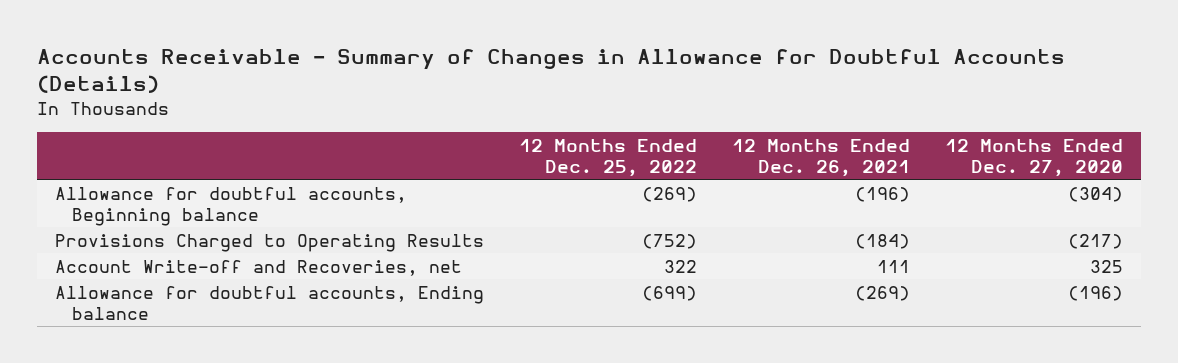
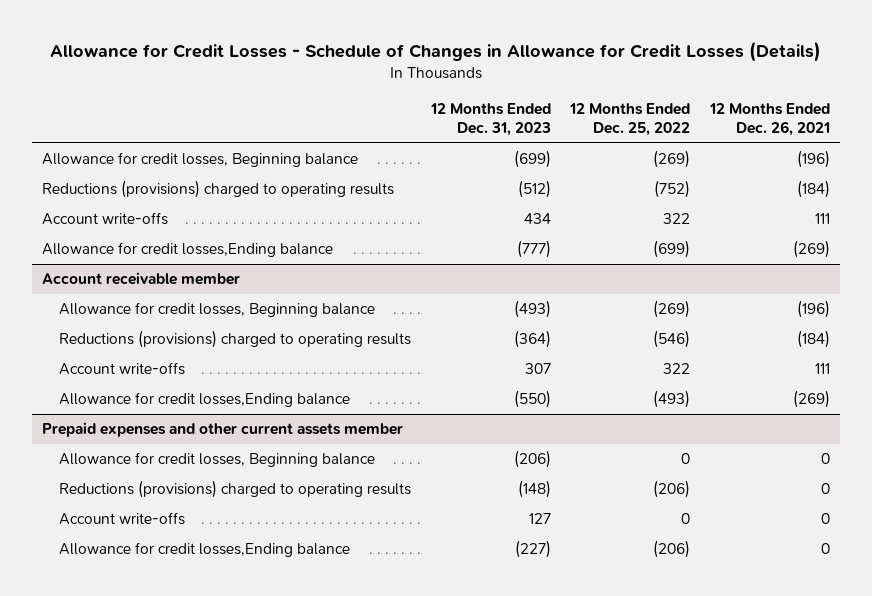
[37,49,1066,94] Accounts Receivable - Summary of Changes in Allowance for Doubtful Accounts (Details) -> [50,40,822,62] Allowance for Credit Losses - Schedule of Changes in Allowance for Credit Losses (Details)
[945,138,1124,177] 12 Months Ended Dec. 27, 2020 -> none
none -> [429,102,551,137] 12 Months Ended Dec. 31, 2023
[54,186,407,226] Allowance for doubtful accounts, Beginning balance -> [42,152,359,168] Allowance for credit losses, Beginning balance
[54,233,484,252] Provisions Charged to Operating Results -> [42,180,395,199] Reductions (provisions) charged to operating results
[54,259,462,276] Account Write-off and Recoveries, net -> [42,212,169,226] Account write-offs
[54,285,484,320] Allowance for doubtful accounts, Ending balance -> [42,242,334,258] Allowance for credit losses,Ending balance
none -> [42,272,241,286] Account receivable member
none -> [58,302,375,318] Allowance for credit losses, Beginning balance
none -> [58,330,411,349] Reductions (provisions) charged to operating results
none -> [58,362,185,376] Account write-offs
none -> [58,392,350,408] Allowance for credit losses,Ending balance
none -> [42,422,404,438] Prepaid expenses and other current assets member
none -> [58,452,375,468] Allowance for credit losses, Beginning balance
none -> [58,480,411,499] Reductions (provisions) charged to operating results
none -> [58,512,185,526] Account write-offs
none -> [58,542,350,558] Allowance for credit losses,Ending balance

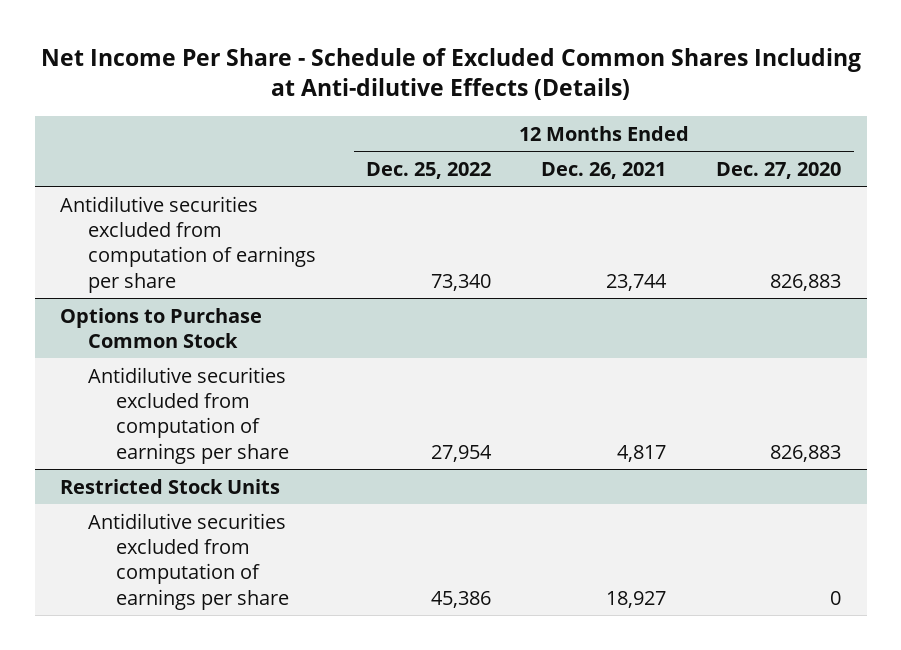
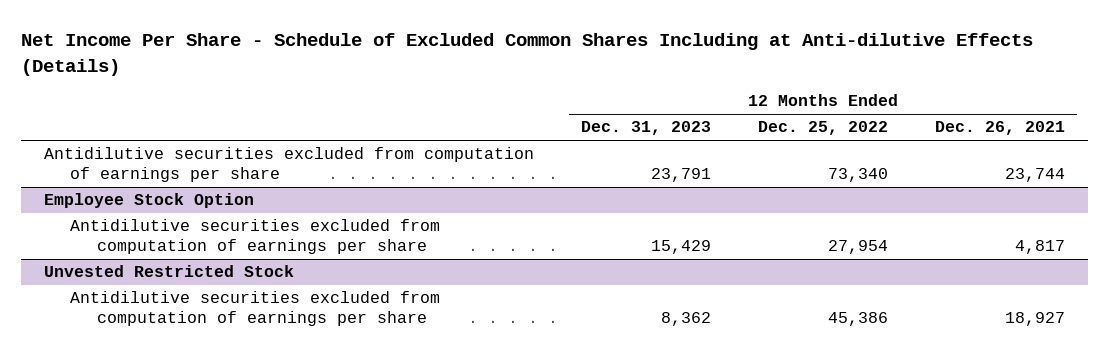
[716,161,842,179] Dec. 27, 2020 -> none
none -> [581,121,712,136] Dec. 31, 2023
[59,307,262,348] Options to Purchase Common Stock -> [44,193,255,209] Employee Stock Option
[59,478,280,494] Restricted Stock Units -> [44,265,295,278] Unvested Restricted Stock

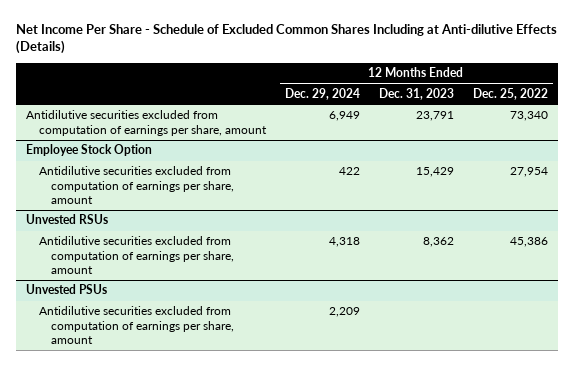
[934,121,1065,136] Dec. 26, 2021 -> none
none -> [284,87,360,100] Dec. 29, 2024
[44,147,535,183] Antidilutive securities excluded from computation of earnings per share -> [25,110,267,136] Antidilutive securities excluded from computation of earnings per share, amount
[70,219,441,255] Antidilutive securities excluded from computation of earnings per share -> [38,166,235,204] Antidilutive securities excluded from computation of earnings per share, amount
[44,265,295,278] Unvested Restricted Stock -> [25,214,108,225] Unvested RSUs
[70,291,441,327] Antidilutive securities excluded from computation of earnings per share -> [38,236,235,274] Antidilutive securities excluded from computation of earnings per share, amount
none -> [25,284,107,295] Unvested PSUs
none -> [38,306,235,344] Antidilutive securities excluded from computation of earnings per share, amount

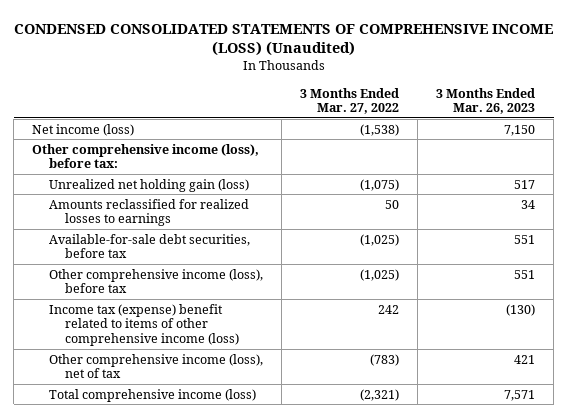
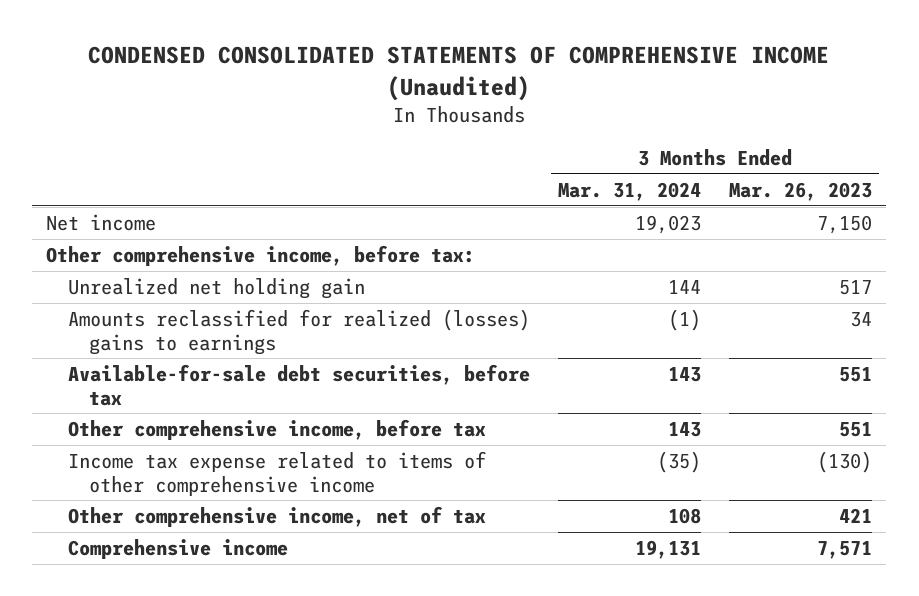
[13,23,553,57] CONDENSED CONSOLIDATED STATEMENTS OF COMPREHENSIVE INCOME (LOSS) (Unaudited) -> [88,46,830,101] CONDENSED CONSOLIDATED STATEMENTS OF COMPREHENSIVE INCOME (Unaudited)
[300,87,400,115] 3 Months Ended Mar. 27, 2022 -> none
none -> [557,181,701,201] Mar. 31, 2024
[32,123,135,136] Net income (loss) -> [46,214,157,232] Net income
[32,143,260,169] Other comprehensive income (loss), before tax: -> [46,245,476,267] Other comprehensive income, before tax:
[48,178,249,192] Unrealized net holding gain (loss) -> [67,278,365,300] Unrealized net holding gain
[48,198,249,227] Amounts reclassified for realized losses to earnings -> [67,309,530,355] Amounts reclassified for realized (losses) gains to earnings
[48,268,263,294] Other comprehensive income (loss), before tax -> [67,419,486,441] Other comprehensive income, before tax
[48,303,240,347] Income tax (expense) benefit related to items of other comprehensive income (loss) -> [67,451,486,496] Income tax expense related to items of other comprehensive income
[48,353,263,379] Other comprehensive income (loss), net of tax -> [67,506,486,528] Other comprehensive income, net of tax
[48,388,256,402] Total comprehensive income (loss) -> [67,539,288,560] Comprehensive income

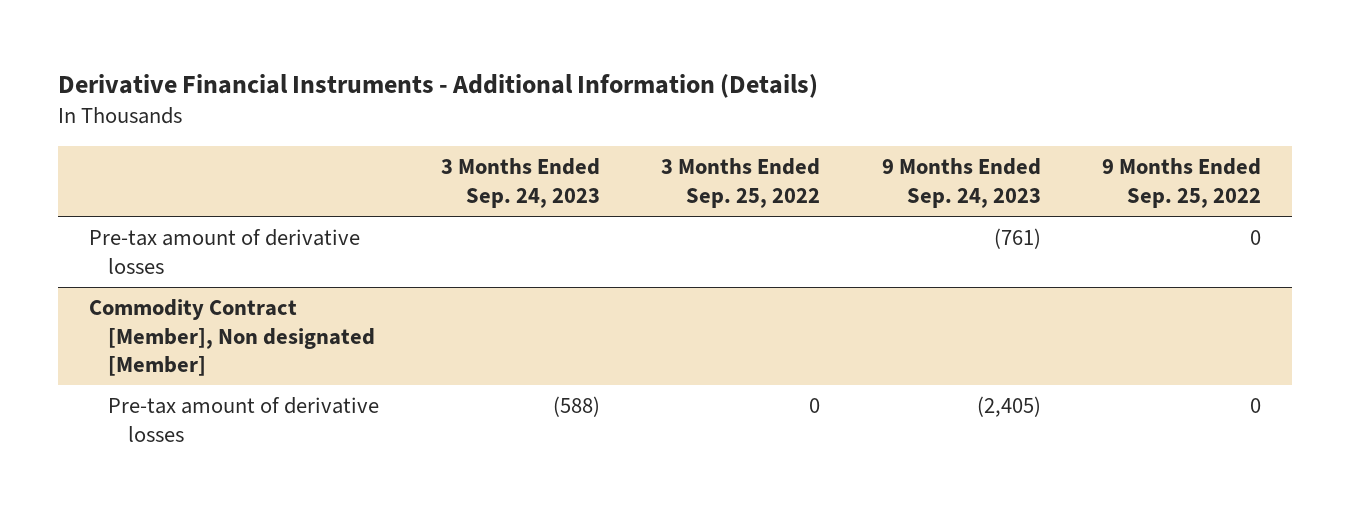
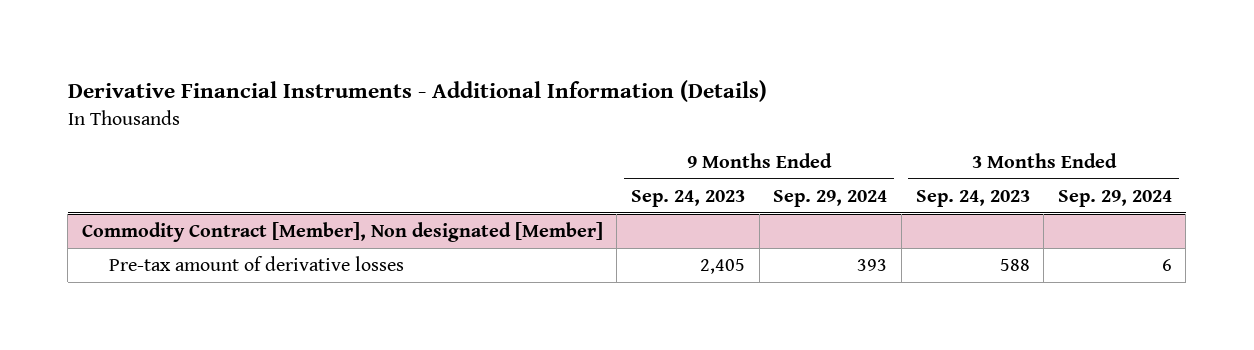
[661,158,821,208] 3 Months Ended Sep. 25, 2022 -> none
[1102,158,1262,208] 9 Months Ended Sep. 25, 2022 -> none
none -> [773,189,888,207] Sep. 29, 2024
none -> [1057,189,1172,207] Sep. 29, 2024
[88,229,360,274] Pre-tax amount of derivative losses -> none
[552,396,600,418] (588) -> [999,259,1030,272] 588
[976,396,1041,418] (2,405) -> [700,259,746,275] 2,405

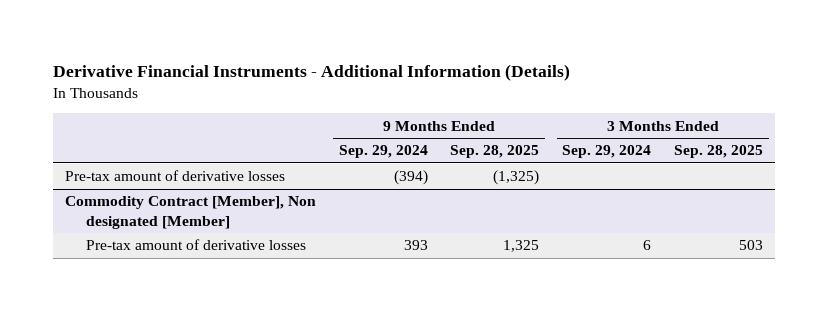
[631,189,746,207] Sep. 24, 2023 -> none
[915,189,1030,207] Sep. 24, 2023 -> none
none -> [450,145,540,159] Sep. 28, 2025
none -> [674,145,764,159] Sep. 28, 2025
none -> [64,170,285,182] Pre-tax amount of derivative losses

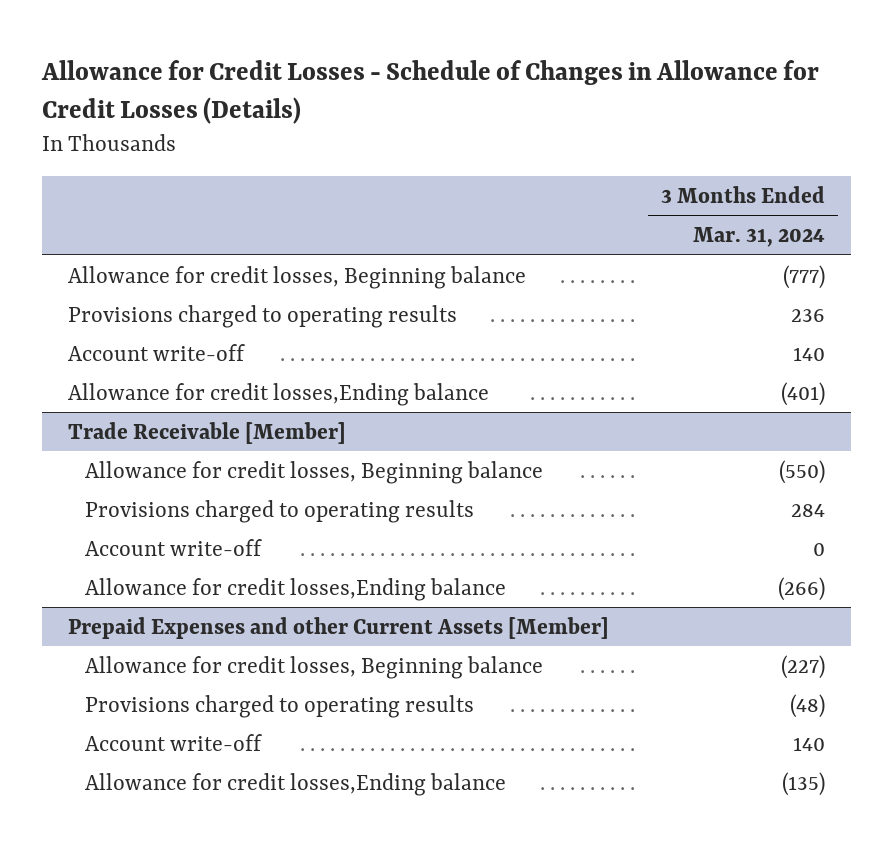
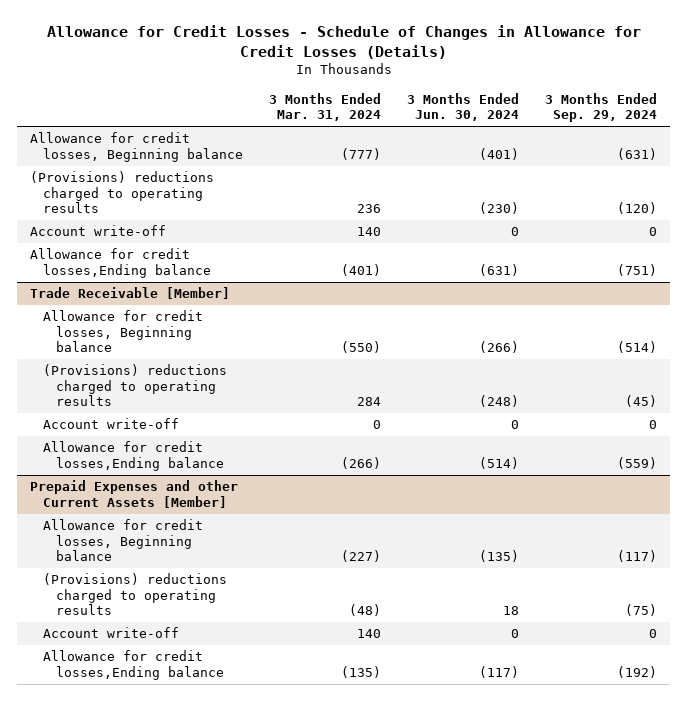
none -> [407,92,520,122] 3 Months Ended Jun. 30, 2024
none -> [545,92,658,123] 3 Months Ended Sep. 29, 2024
[67,304,457,328] Provisions charged to operating results -> [30,171,215,214] (Provisions) reductions charged to operating results
[85,499,475,523] Provisions charged to operating results -> [43,364,228,407] (Provisions) reductions charged to operating results
[85,694,475,718] Provisions charged to operating results -> [43,573,228,616] (Provisions) reductions charged to operating results

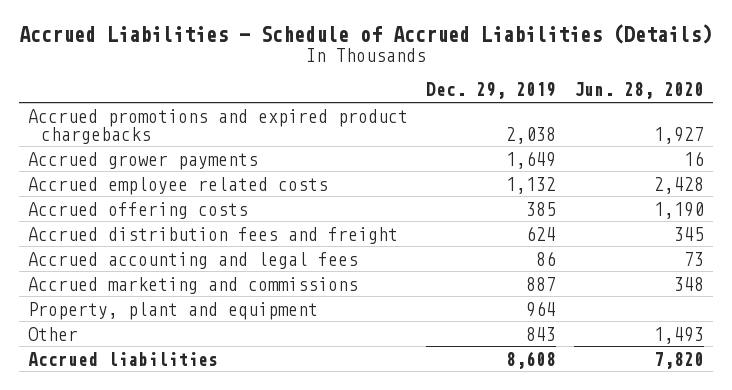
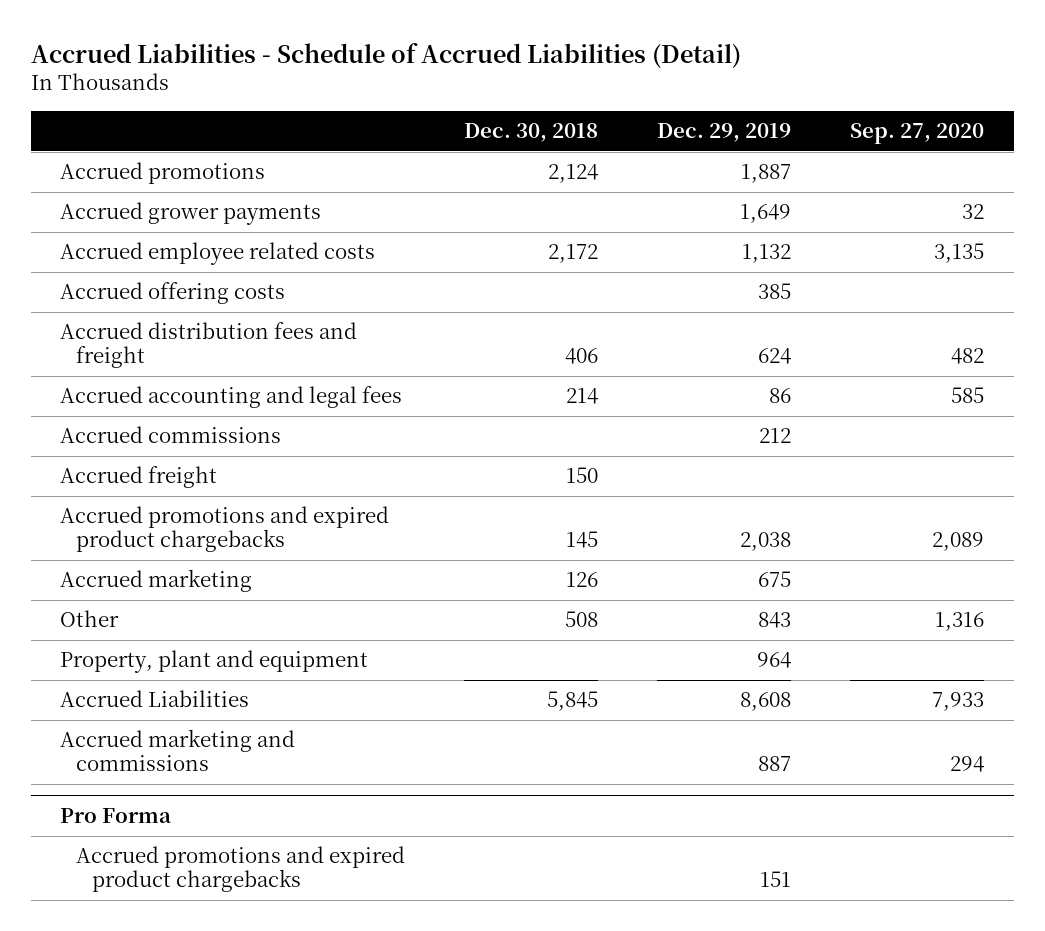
[18,24,712,45] Accrued Liabilities - Schedule of Accrued Liabilities (Details) -> [30,42,741,68] Accrued Liabilities - Schedule of Accrued Liabilities (Detail)
[573,82,704,100] Jun. 28, 2020 -> none
none -> [464,123,599,143] Dec. 30, 2018
none -> [850,123,985,145] Sep. 27, 2020
none -> [60,162,266,185] Accrued promotions
none -> [60,426,282,444] Accrued commissions
none -> [60,466,218,489] Accrued freight
[28,108,409,144] Accrued promotions and expired product chargebacks -> [60,506,390,553] Accrued promotions and expired product chargebacks
none -> [60,569,253,593] Accrued marketing
[28,301,319,320] Property, plant and equipment -> [60,650,369,674] Property, plant and equipment
[28,351,219,366] Accrued liabilities -> [60,690,250,708] Accrued Liabilities
[28,276,359,294] Accrued marketing and commissions -> [60,729,296,772] Accrued marketing and commissions
none -> [60,808,172,824] Pro Forma
none -> [76,846,406,893] Accrued promotions and expired product chargebacks

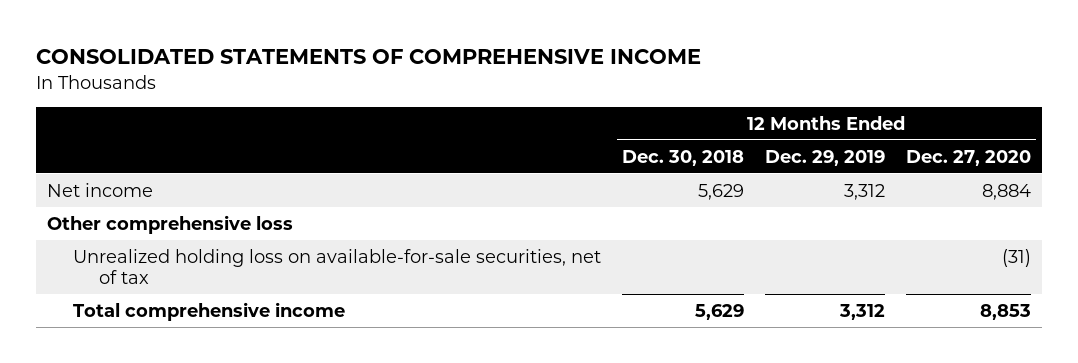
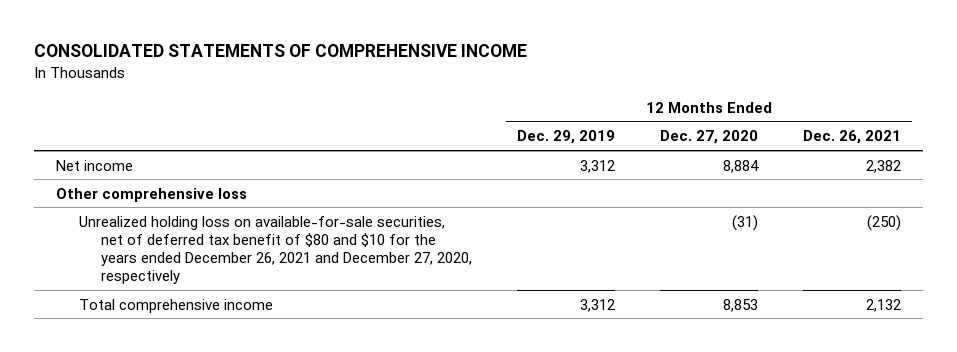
[621,149,744,166] Dec. 30, 2018 -> none
none -> [802,130,901,145] Dec. 26, 2021
[72,248,601,285] Unrealized holding loss on available-for-sale securities, net of tax -> [78,215,473,284] Unrealized holding loss on available-for-sale securities, net of deferred tax benefit of $80 and $10 for the years ended December 26, 2021 and December 27, 2020, respectively

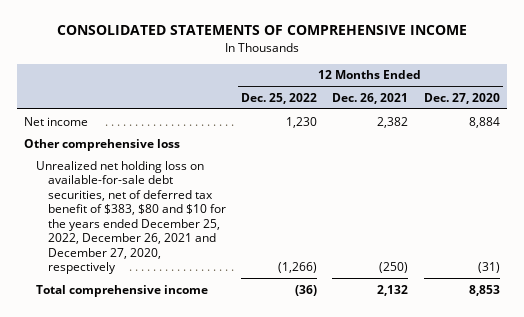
[517,130,616,145] Dec. 29, 2019 -> none
none -> [241,92,318,104] Dec. 25, 2022
[78,215,473,284] Unrealized holding loss on available-for-sale securities, net of deferred tax benefit of $80 and $10 for the years ended December 26, 2021 and December 27, 2020, respectively -> [36,160,227,275] Unrealized net holding loss on available-for-sale debt securities, net of deferred tax benefit of $383, $80 and $10 for the years ended December 25, 2022, December 26, 2021 and December 27, 2020, respectively

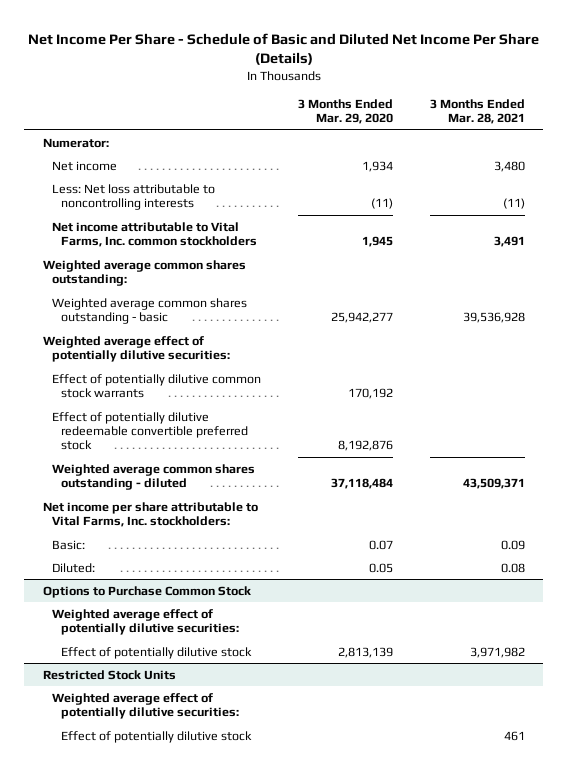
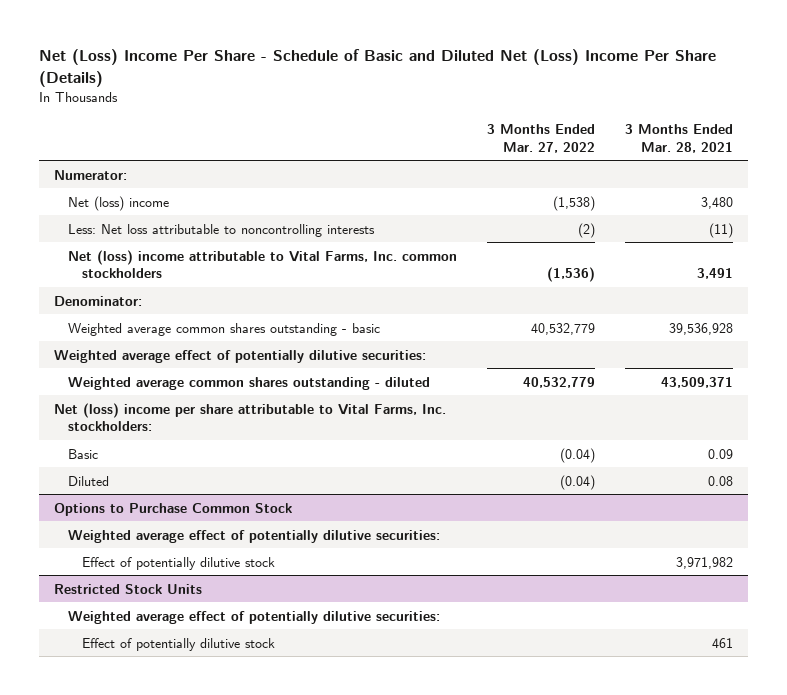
[27,32,539,65] Net Income Per Share - Schedule of Basic and Diluted Net Income Per Share (Details) -> [39,48,717,87] Net (Loss) Income Per Share - Schedule of Basic and Diluted Net (Loss) Income Per Share (Details)
[297,98,393,125] 3 Months Ended Mar. 29, 2020 -> none
none -> [487,124,596,153] 3 Months Ended Mar. 27, 2022
[51,160,117,171] Net income -> [67,195,169,211] Net (loss) income
[51,221,257,248] Net income attributable to Vital Farms, Inc. common stockholders -> [67,249,457,279] Net (loss) income attributable to Vital Farms, Inc. common stockholders
[42,259,246,287] Weighted average common shares outstanding: -> [54,295,143,306] Denominator:
[51,373,261,399] Effect of potentially dilutive common stock warrants -> none
[51,411,248,451] Effect of potentially dilutive redeemable convertible preferred stock -> none
[42,501,258,528] Net income per share attributable to Vital Farms, Inc. stockholders: -> [54,402,447,432] Net (loss) income per share attributable to Vital Farms, Inc. stockholders:
[51,539,85,550] Basic: -> [67,448,98,459] Basic
[51,562,95,573] Diluted: -> [67,475,109,486] Diluted

